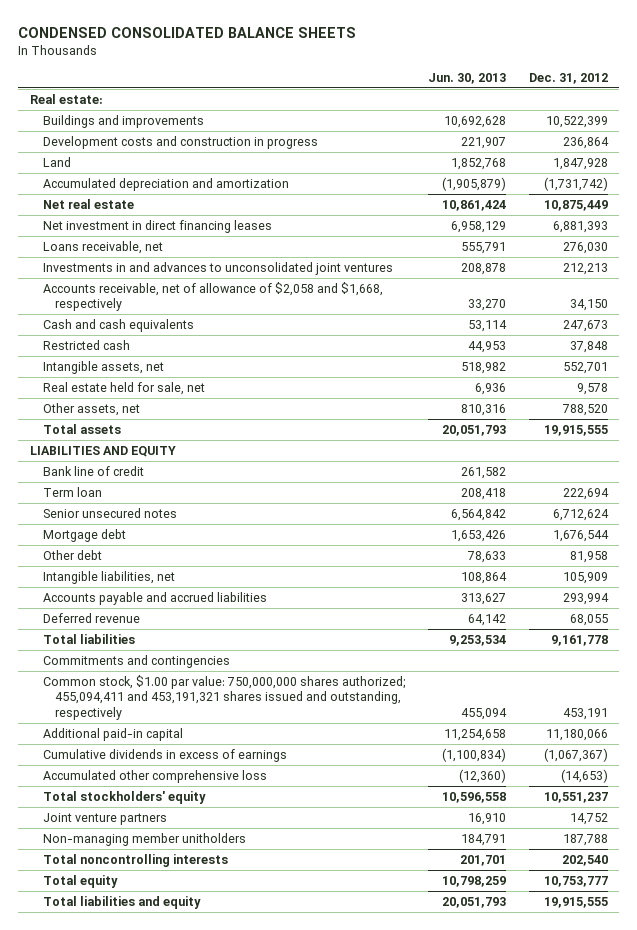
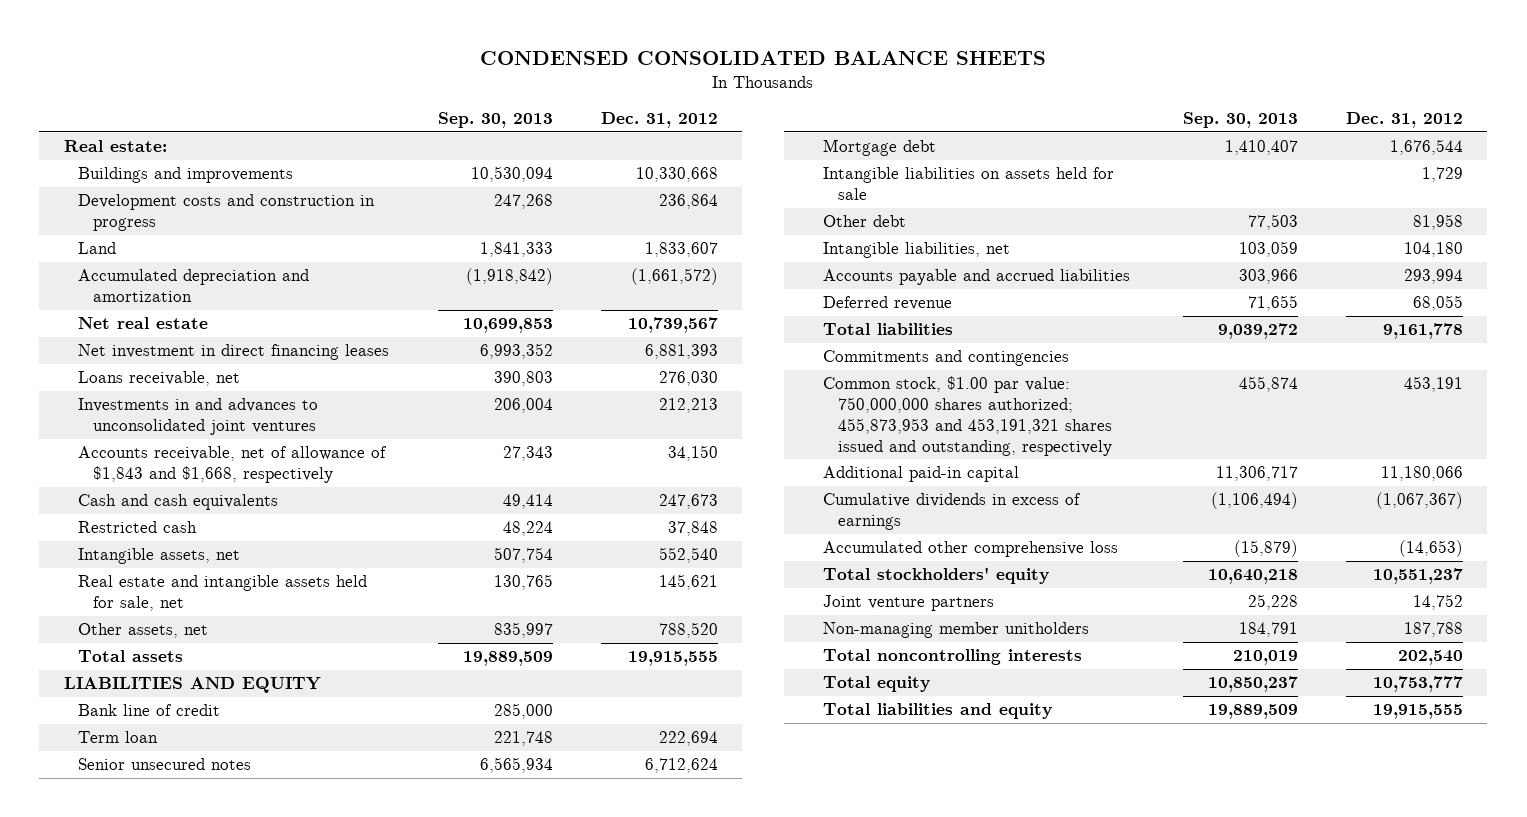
[427,72,506,84] Jun. 30, 2013 -> none
none -> [437,112,553,129] Sep. 30, 2013
[545,115,608,128] 10,522,399 -> [636,167,719,183] 10,330,668
[552,157,608,170] 1,847,928 -> [645,242,719,258] 1,833,607
[543,176,608,191] (1,731,742) -> [631,268,719,286] (1,661,572)
[543,199,608,211] 10,875,449 -> [628,317,719,334] 10,739,567
[42,281,383,312] Accounts receivable, net of allowance of $2,058 and $1,668, respectively -> [78,446,388,483] Accounts receivable, net of allowance of $1,843 and $1,668, respectively
[562,361,608,374] 552,701 -> [659,547,719,564] 552,540
[42,381,205,395] Real estate held for sale, net -> [78,575,368,611] Real estate and intangible assets held for sale, net
[576,382,608,395] 9,578 -> [659,574,719,591] 145,621
none -> [823,167,1115,200] Intangible liabilities on assets held for sale
[562,571,608,584] 105,909 -> [1404,242,1464,258] 104,180
[42,674,405,720] Common stock, $1.00 par value: 750,000,000 shares authorized; 455,094,411 and 453,191,321 shares issued and outstanding, respectively -> [823,376,1113,456] Common stock, $1.00 par value: 750,000,000 shares authorized; 455,873,953 and 453,191,321 shares issued and outstanding, respectively

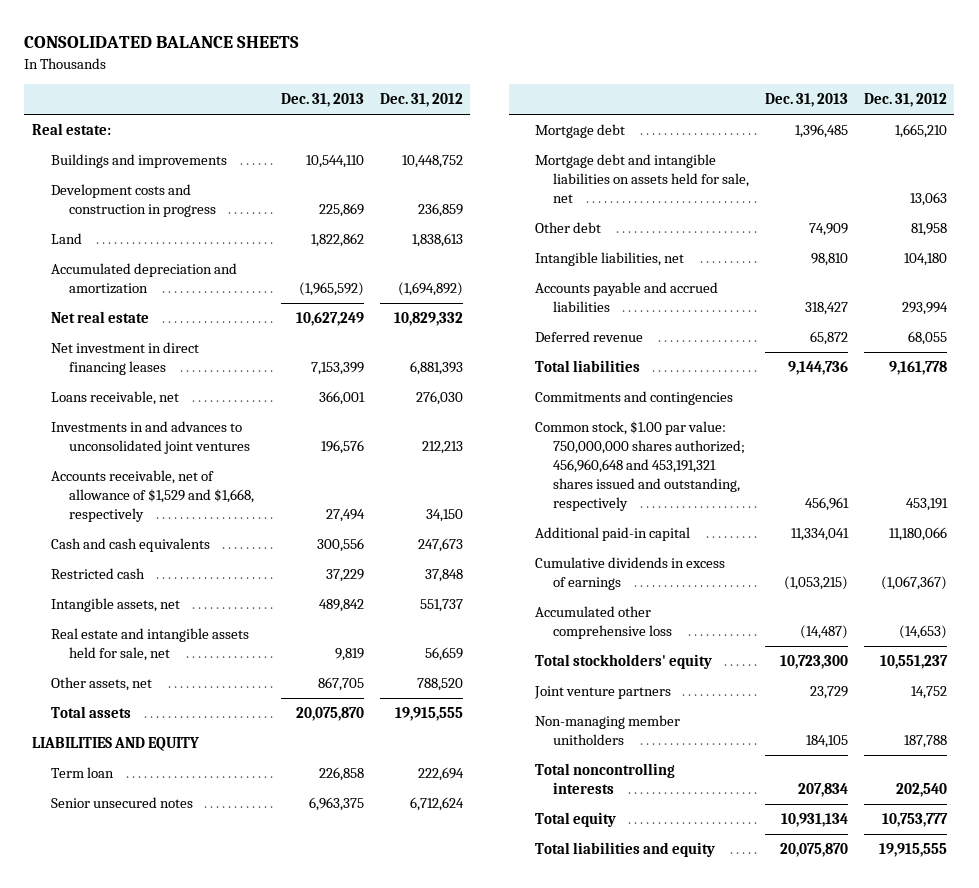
[480,51,1047,66] CONDENSED CONSOLIDATED BALANCE SHEETS -> [24,36,300,49] CONSOLIDATED BALANCE SHEETS
[437,112,553,129] Sep. 30, 2013 -> none
none -> [280,93,364,108] Dec. 31, 2013
[636,167,719,183] 10,330,668 -> [401,155,463,169] 10,448,752
[659,194,719,210] 236,864 -> [417,203,463,218] 236,859
[645,242,719,258] 1,833,607 -> [411,233,463,248] 1,838,613
[631,268,719,286] (1,661,572) -> [397,282,463,297] (1,694,892)
[628,317,719,334] 10,739,567 -> [393,312,463,327] 10,829,332
[78,446,388,483] Accounts receivable, net of allowance of $1,843 and $1,668, respectively -> [50,470,255,523] Accounts receivable, net of allowance of $1,529 and $1,668, respectively
[659,547,719,564] 552,540 -> [419,599,463,613] 551,737
[659,574,719,591] 145,621 -> [424,647,463,662] 56,659
[78,704,221,717] Bank line of credit -> none
[1390,139,1464,156] 1,676,544 -> [894,124,947,139] 1,665,210
[823,167,1115,200] Intangible liabilities on assets held for sale -> [534,154,750,204] Mortgage debt and intangible liabilities on assets held for sale, net
[1422,167,1464,183] 1,729 -> [909,192,947,207] 13,063
[823,376,1113,456] Common stock, $1.00 par value: 750,000,000 shares authorized; 455,873,953 and 453,191,321 shares issued and outstanding, respectively -> [534,421,746,511] Common stock, $1.00 par value: 750,000,000 shares authorized; 456,960,648 and 453,191,321 shares issued and outstanding, respectively

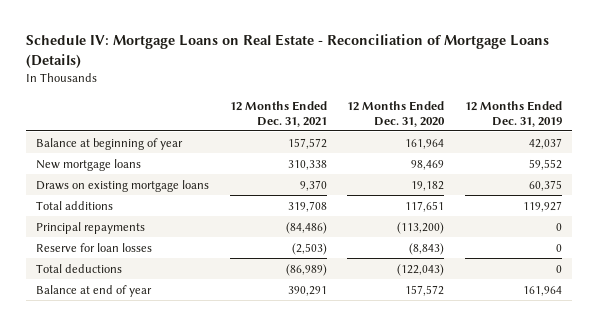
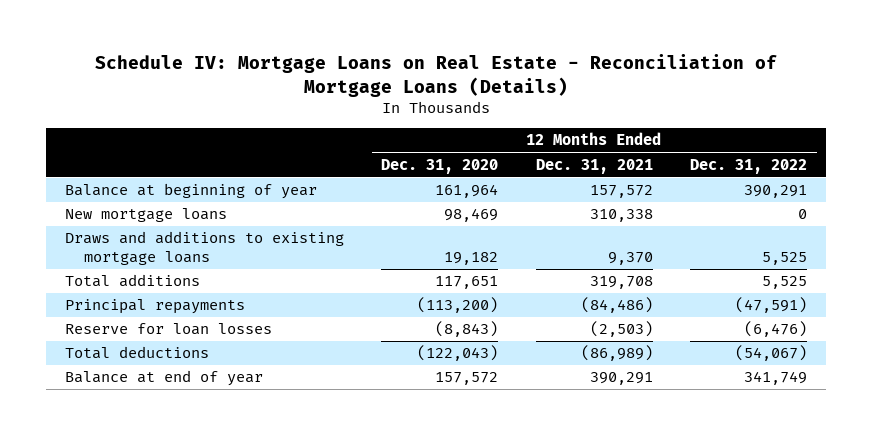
[465,100,563,127] 12 Months Ended Dec. 31, 2019 -> none
none -> [690,158,808,174] Dec. 31, 2022
[36,179,210,192] Draws on existing mortgage loans -> [64,231,344,266] Draws and additions to existing mortgage loans

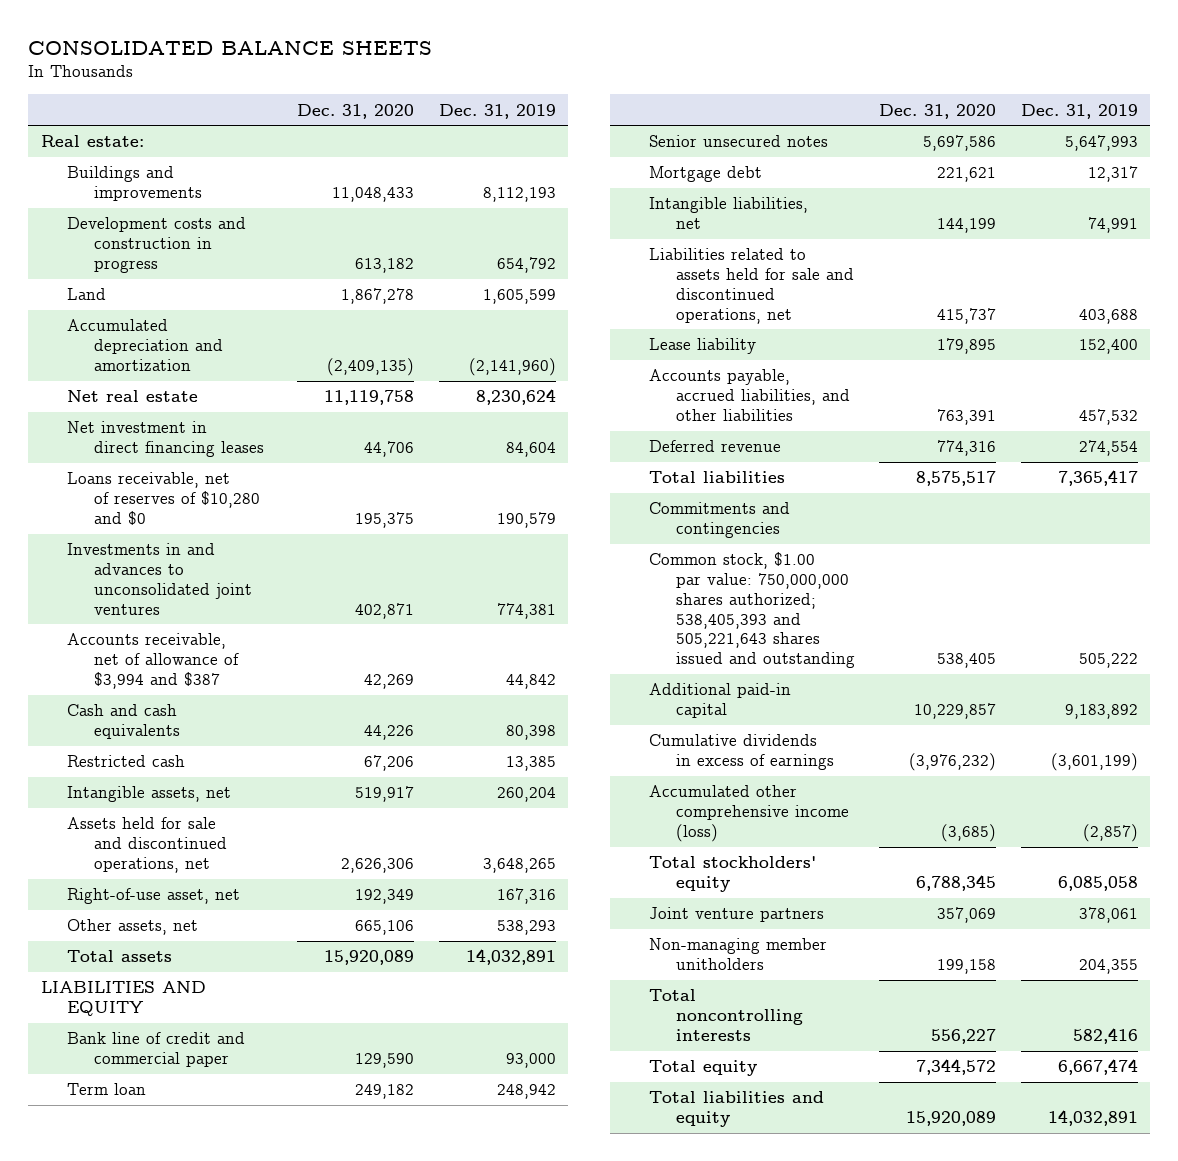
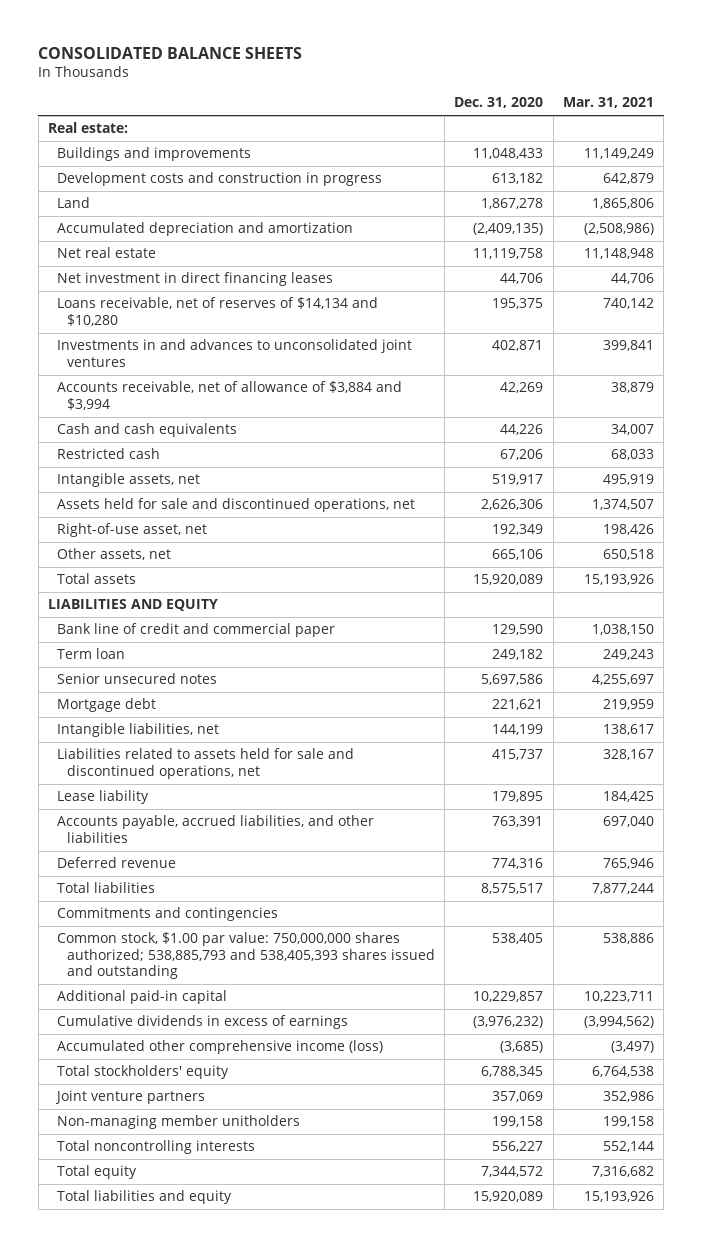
[438,103,556,119] Dec. 31, 2019 -> none
none -> [562,97,654,109] Mar. 31, 2021
[67,472,261,525] Loans receivable, net of reserves of $10,280 and $0 -> [57,297,379,326] Loans receivable, net of reserves of $14,134 and $10,280
[67,633,240,689] Accounts receivable, net of allowance of $3,994 and $387 -> [57,381,403,410] Accounts receivable, net of allowance of $3,884 and $3,994
[649,552,855,669] Common stock, $1.00 par value: 750,000,000 shares authorized; 538,405,393 and 505,221,643 shares issued and outstanding -> [57,932,436,980] Common stock, $1.00 par value: 750,000,000 shares authorized; 538,885,793 and 538,405,393 shares issued and outstanding

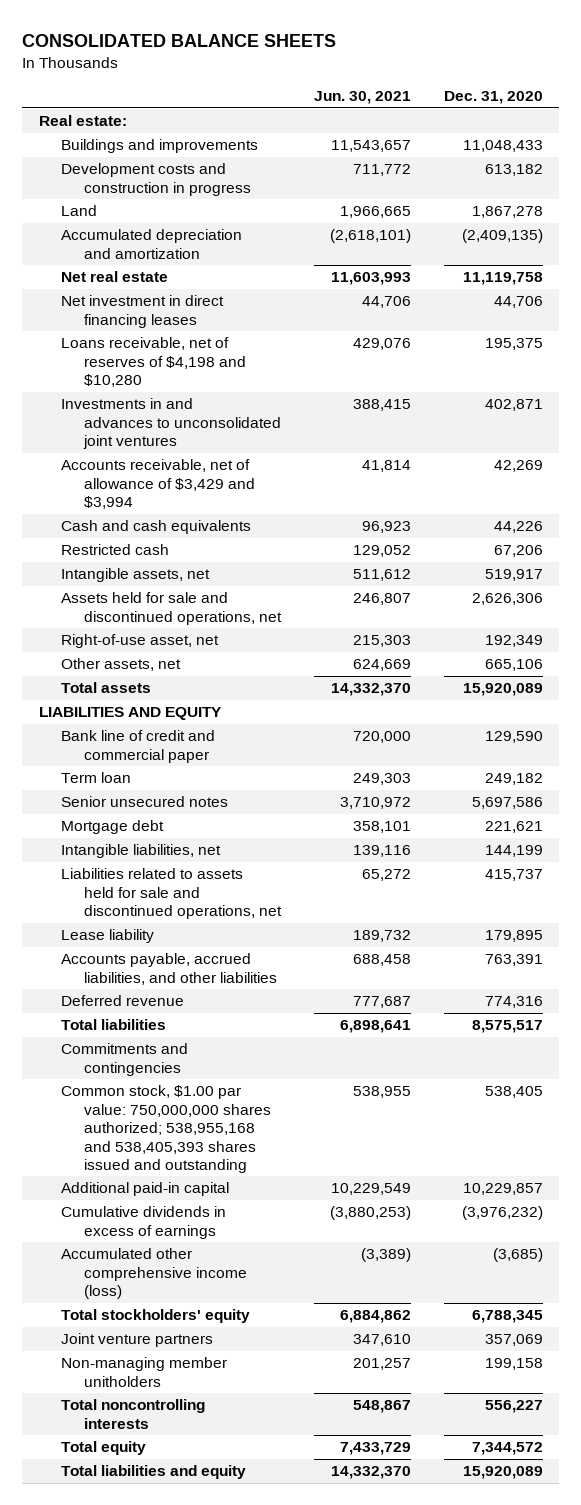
[562,97,654,109] Mar. 31, 2021 -> none
none -> [313,91,411,105] Jun. 30, 2021
[57,297,379,326] Loans receivable, net of reserves of $14,134 and $10,280 -> [61,337,246,388] Loans receivable, net of reserves of $4,198 and $10,280
[57,381,403,410] Accounts receivable, net of allowance of $3,884 and $3,994 -> [61,459,255,510] Accounts receivable, net of allowance of $3,429 and $3,994
[57,932,436,980] Common stock, $1.00 par value: 750,000,000 shares authorized; 538,885,793 and 538,405,393 shares issued and outstanding -> [61,1085,271,1173] Common stock, $1.00 par value: 750,000,000 shares authorized; 538,955,168 and 538,405,393 shares issued and outstanding

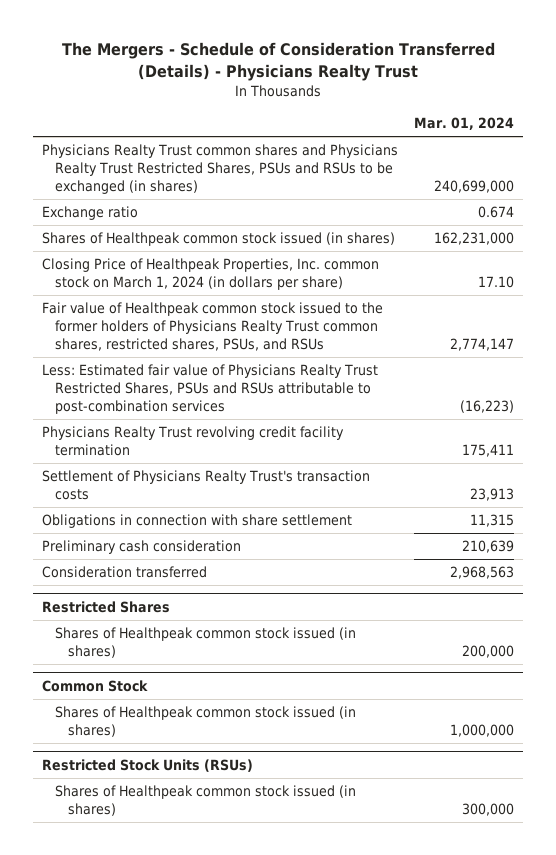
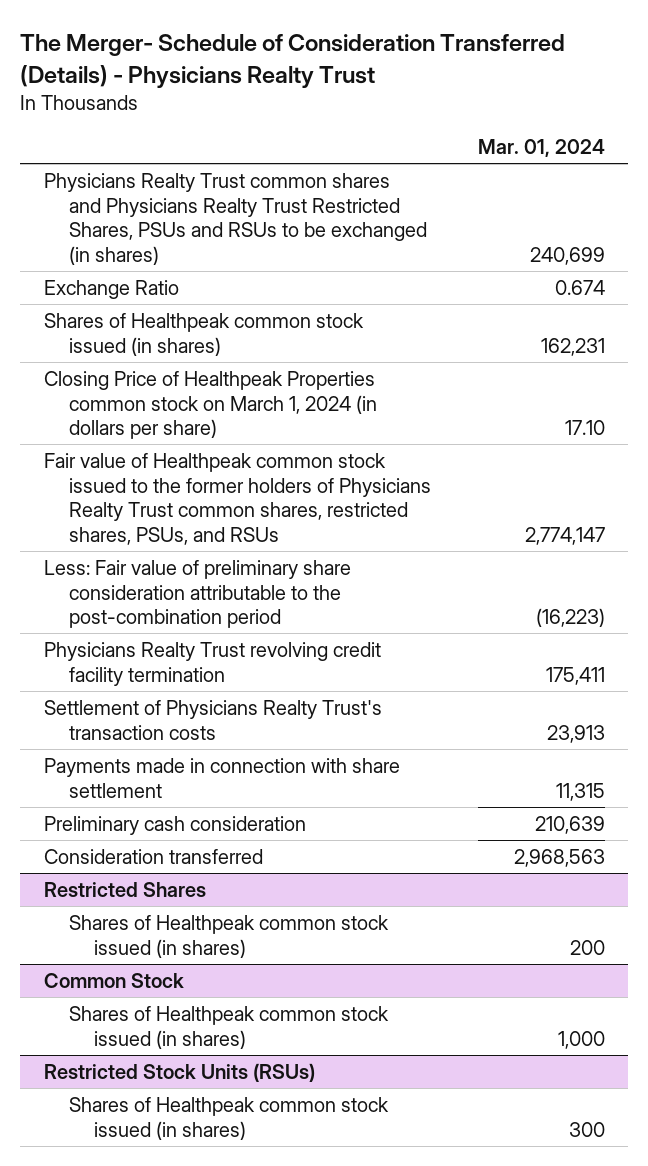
[61,42,495,81] The Mergers - Schedule of Consideration Transferred (Details) - Physicians Realty Trust -> [19,34,565,88] The Merger- Schedule of Consideration Transferred (Details) - Physicians Realty Trust
[434,179,515,193] 240,699,000 -> [529,246,605,265] 240,699
[41,206,138,221] Exchange ratio -> [43,279,179,299] Exchange Ratio
[434,232,515,246] 162,231,000 -> [540,337,605,356] 162,231
[41,258,379,291] Closing Price of Healthpeak Properties, Inc. common stock on March 1, 2024 (in dollars per share) -> [43,370,377,440] Closing Price of Healthpeak Properties common stock on March 1, 2024 (in dollars per share)
[41,364,378,414] Less: Estimated fair value of Physicians Realty Trust Restricted Shares, PSUs and RSUs attributable to post-combination services -> [43,559,351,629] Less: Fair value of preliminary share consideration attributable to the post-combination period
[41,514,352,529] Obligations in connection with share settlement -> [43,757,400,798] Payments made in connection with share settlement
[462,645,515,659] 200,000 -> [569,939,605,955] 200
[450,724,515,738] 1,000,000 -> [557,1030,605,1049] 1,000
[462,803,515,817] 300,000 -> [568,1121,605,1137] 300

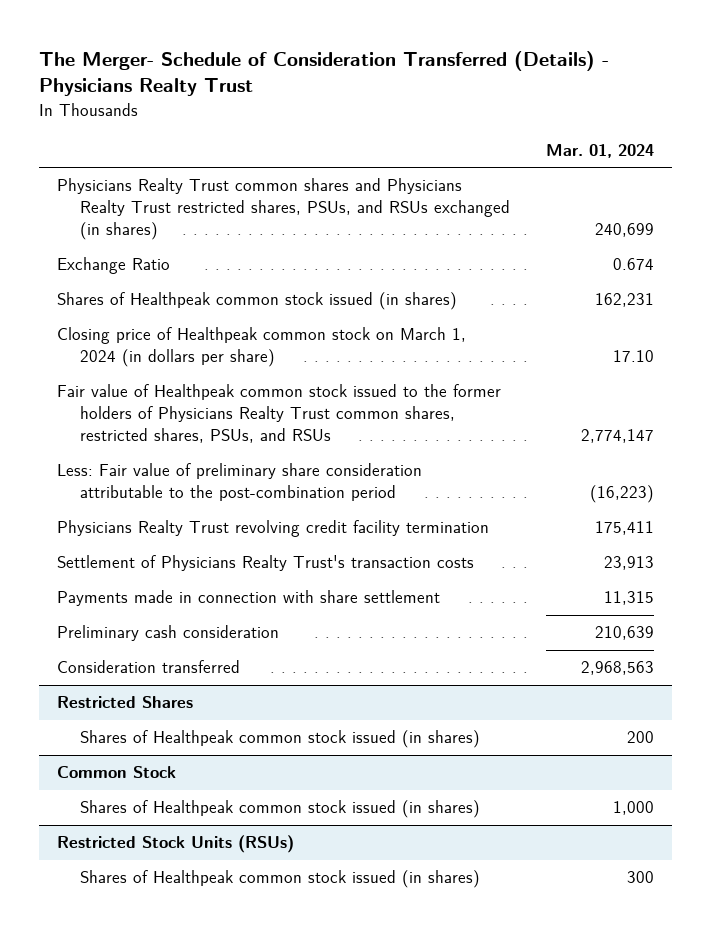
[43,172,427,265] Physicians Realty Trust common shares and Physicians Realty Trust Restricted Shares, PSUs and RSUs to be exchanged (in shares) -> [57,178,511,241] Physicians Realty Trust common shares and Physicians Realty Trust restricted shares, PSUs, and RSUs exchanged (in shares)
[43,370,377,440] Closing Price of Healthpeak Properties common stock on March 1, 2024 (in dollars per share) -> [57,327,467,368] Closing price of Healthpeak common stock on March 1, 2024 (in dollars per share)

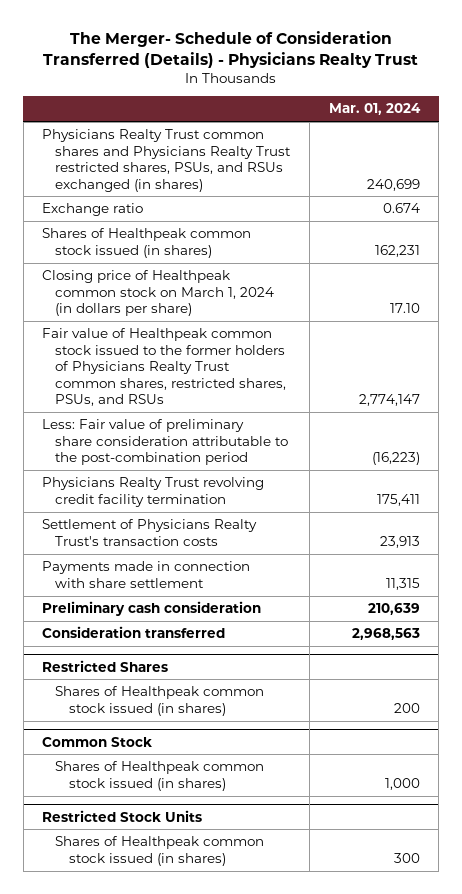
[57,257,171,275] Exchange Ratio -> [42,203,144,217] Exchange ratio
[57,835,295,854] Restricted Stock Units (RSUs) -> [42,809,203,822] Restricted Stock Units

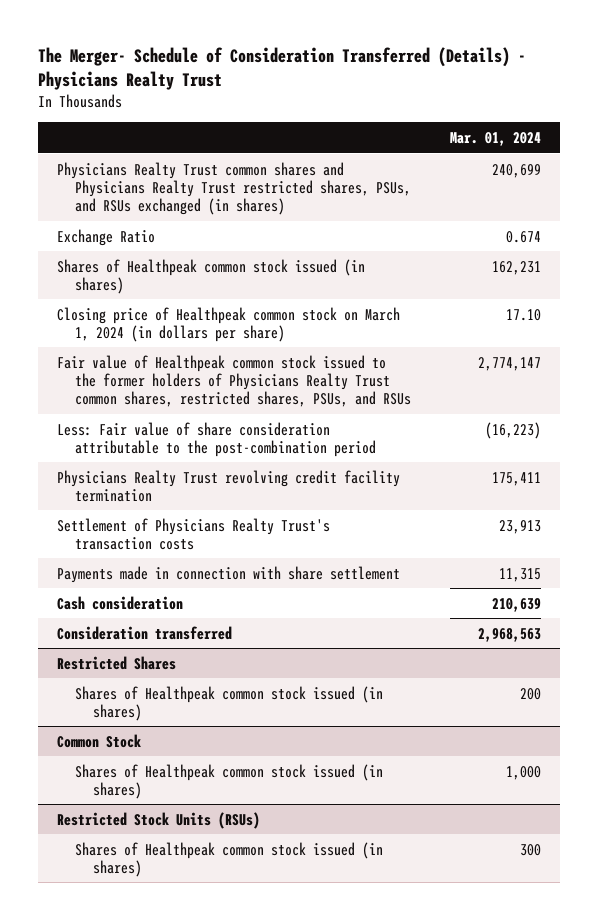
[42,203,144,217] Exchange ratio -> [57,228,156,246] Exchange Ratio
[42,419,289,466] Less: Fair value of preliminary share consideration attributable to the post-combination period -> [57,421,377,457] Less: Fair value of share consideration attributable to the post-combination period
[42,601,262,617] Preliminary cash consideration -> [57,595,184,610] Cash consideration
[42,809,203,822] Restricted Stock Units -> [57,811,261,829] Restricted Stock Units (RSUs)

